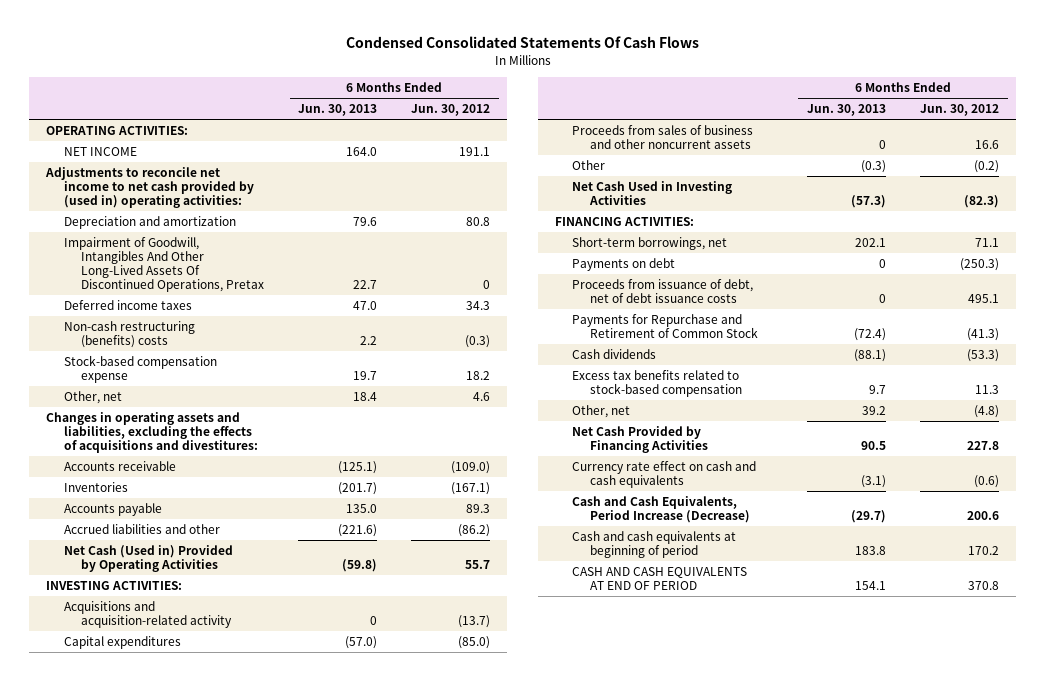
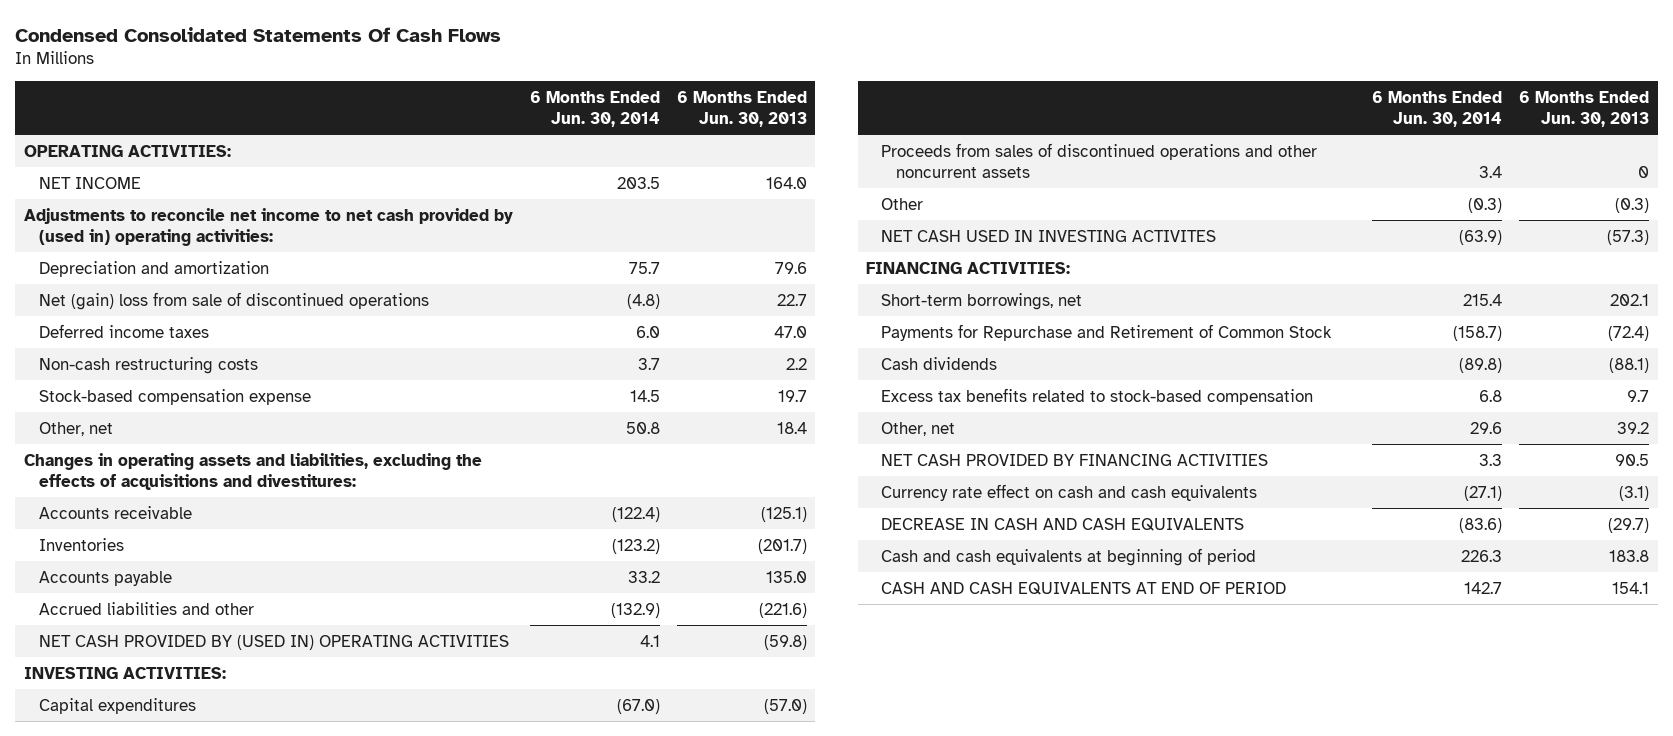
[411,104,491,117] Jun. 30, 2012 -> none
none -> [529,90,660,128] 6 Months Ended Jun. 30, 2014
[63,237,265,293] Impairment of Goodwill, Intangibles And Other Long-Lived Assets Of Discontinued Operations, Pretax -> [38,291,429,310] Net (gain) loss from sale of discontinued operations
[63,321,195,349] Non-cash restructuring (benefits) costs -> [38,356,258,374] Non-cash restructuring costs
[63,545,233,573] Net Cash (Used in) Provided by Operating Activities -> [38,634,509,650] NET CASH PROVIDED BY (USED IN) OPERATING ACTIVITIES
[63,601,233,629] Acquisitions and acquisition-related activity -> none
[572,125,754,150] Proceeds from sales of business and other noncurrent assets -> [881,142,1318,178] Proceeds from sales of discontinued operations and other noncurrent assets
[572,181,733,206] Net Cash Used in Investing Activities -> [881,229,1217,242] NET CASH USED IN INVESTING ACTIVITES
[572,258,676,272] Payments on debt -> none
[572,279,754,304] Proceeds from issuance of debt, net of debt issuance costs -> none
[572,426,708,454] Net Cash Provided by Financing Activities -> [881,453,1269,466] NET CASH PROVIDED BY FINANCING ACTIVITIES
[572,496,750,524] Cash and Cash Equivalents, Period Increase (Decrease) -> [881,517,1245,531] DECREASE IN CASH AND CASH EQUIVALENTS

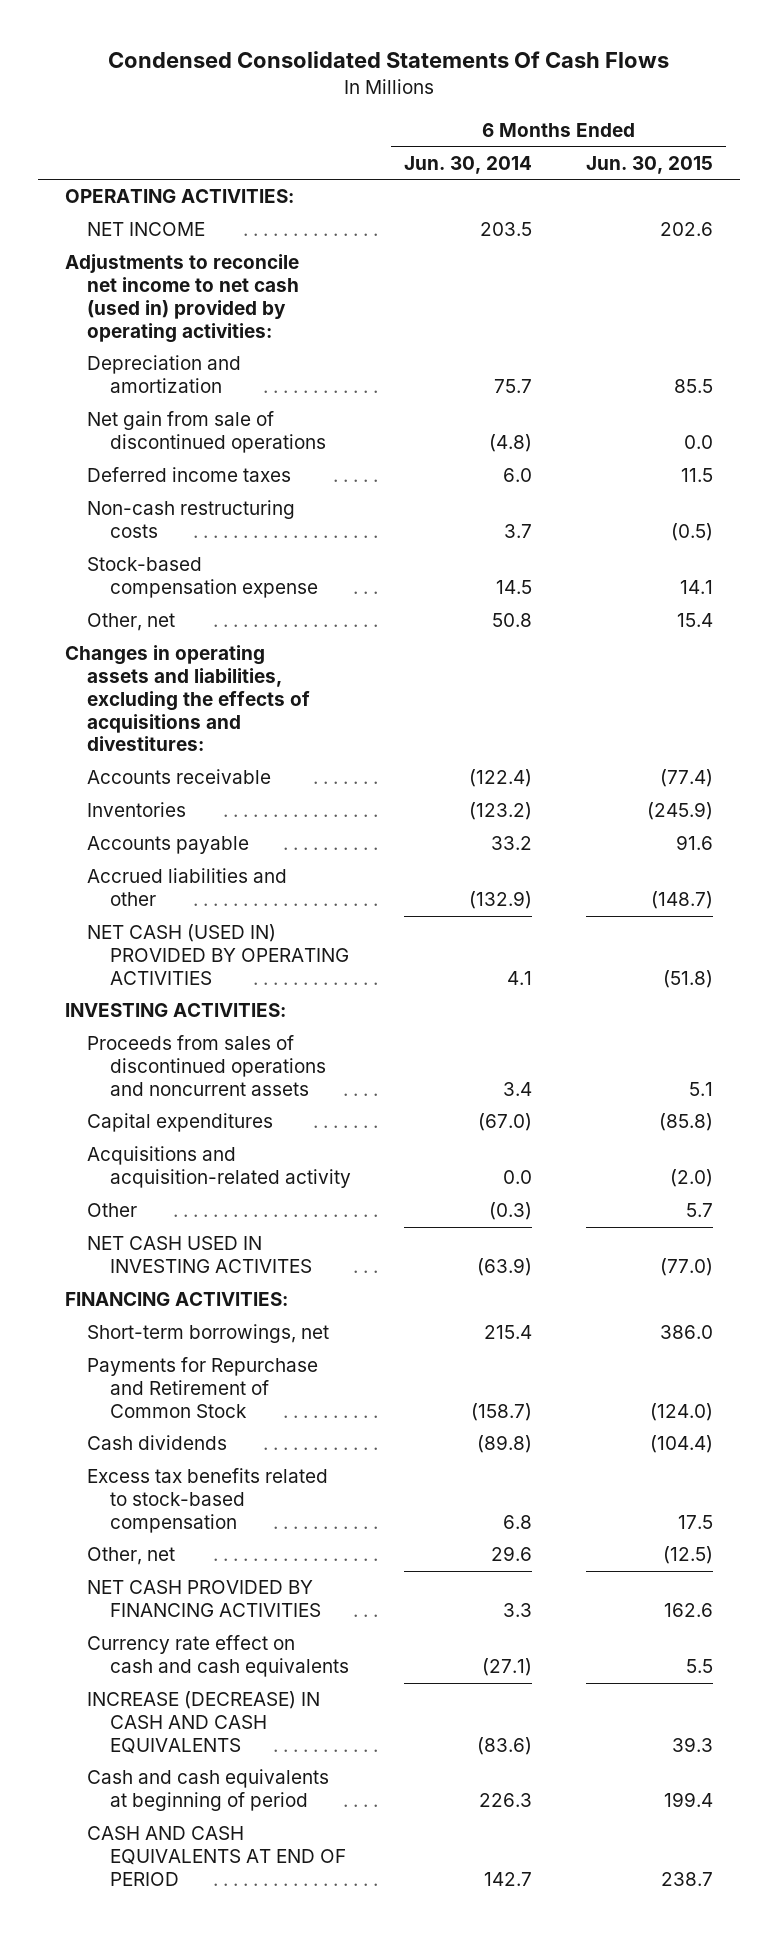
[676,90,807,128] 6 Months Ended Jun. 30, 2013 -> none
none -> [585,155,713,174] Jun. 30, 2015
[23,207,513,246] Adjustments to reconcile net income to net cash provided by (used in) operating activities: -> [65,254,300,343] Adjustments to reconcile net income to net cash (used in) provided by operating activities:
[38,291,429,310] Net (gain) loss from sale of discontinued operations -> [87,411,326,454] Net gain from sale of discontinued operations
[38,634,509,650] NET CASH PROVIDED BY (USED IN) OPERATING ACTIVITIES -> [87,924,349,985] NET CASH (USED IN) PROVIDED BY OPERATING ACTIVITIES
none -> [87,1035,326,1096] Proceeds from sales of discontinued operations and noncurrent assets
[881,142,1318,178] Proceeds from sales of discontinued operations and other noncurrent assets -> none
none -> [87,1146,351,1189] Acquisitions and acquisition-related activity
[881,517,1245,531] DECREASE IN CASH AND CASH EQUIVALENTS -> [87,1691,321,1754] INCREASE (DECREASE) IN CASH AND CASH EQUIVALENTS

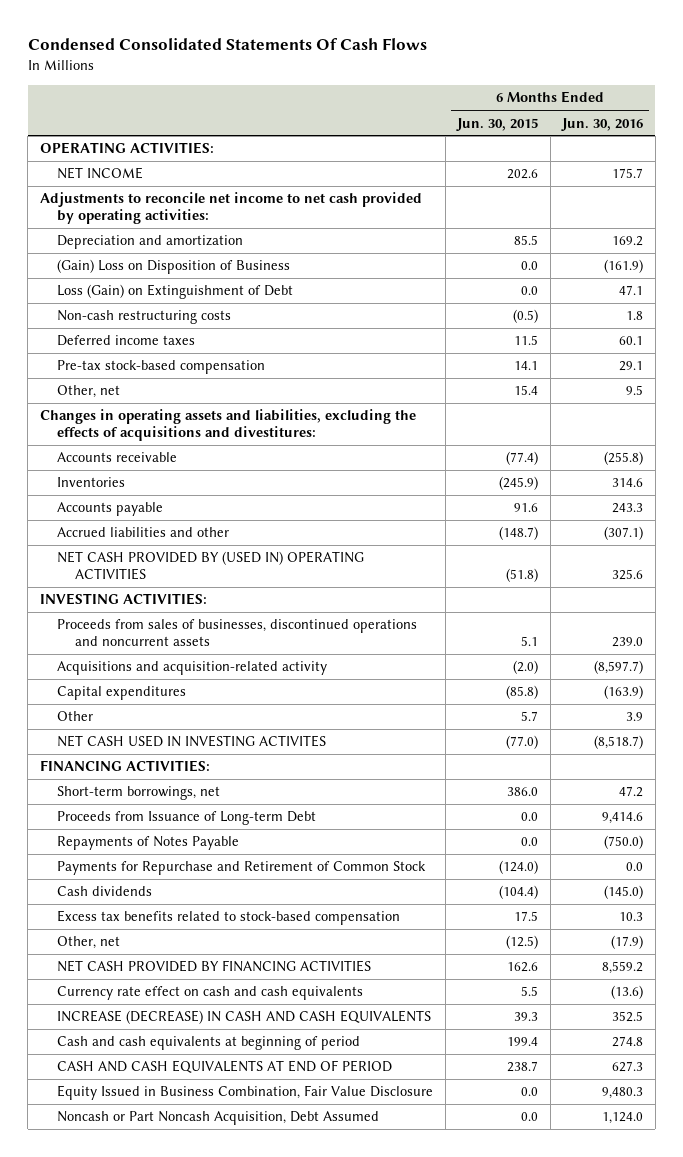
[404,155,533,174] Jun. 30, 2014 -> none
none -> [561,117,644,131] Jun. 30, 2016
[65,254,300,343] Adjustments to reconcile net income to net cash (used in) provided by operating activities: -> [39,192,422,225] Adjustments to reconcile net income to net cash provided by operating activities:
[87,411,326,454] Net gain from sale of discontinued operations -> none
none -> [57,259,291,275] (Gain) Loss on Disposition of Business
none -> [57,284,294,300] Loss (Gain) on Extinguishment of Debt
[87,467,292,483] Deferred income taxes -> [57,335,196,347] Deferred income taxes
[87,557,318,599] Stock-based compensation expense -> [57,360,266,375] Pre-tax stock-based compensation
[87,924,349,985] NET CASH (USED IN) PROVIDED BY OPERATING ACTIVITIES -> [57,551,365,581] NET CASH PROVIDED BY (USED IN) OPERATING ACTIVITIES
[87,1035,326,1096] Proceeds from sales of discontinued operations and noncurrent assets -> [57,619,418,647] Proceeds from sales of businesses, discontinued operations and noncurrent assets
[87,1113,274,1133] Capital expenditures -> [57,686,187,701] Capital expenditures
none -> [57,811,317,826] Proceeds from Issuance of Long-term Debt
none -> [57,836,240,851] Repayments of Notes Payable
none -> [57,1085,434,1101] Equity Issued in Business Combination, Fair Value Disclosure
none -> [57,1111,380,1126] Noncash or Part Noncash Acquisition, Debt Assumed

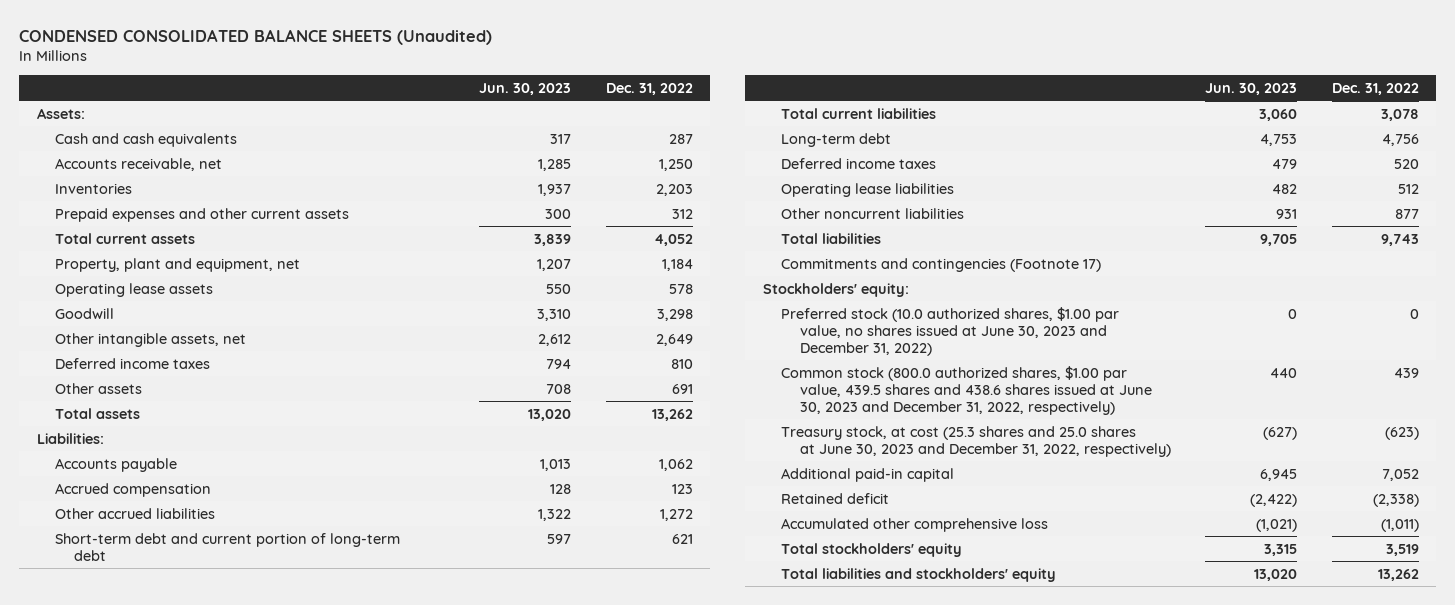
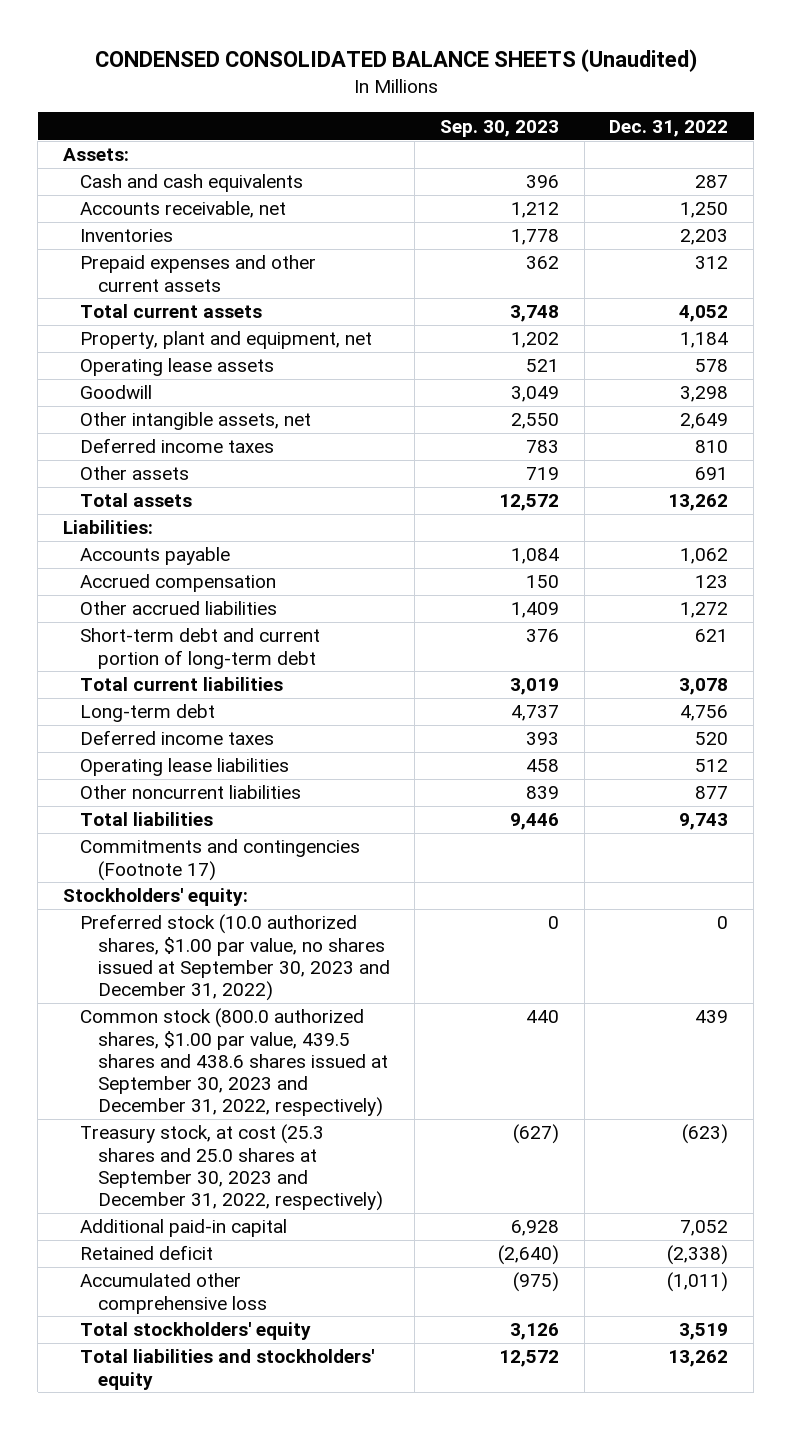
[479,82,572,95] Jun. 30, 2023 -> none
none -> [440,119,560,137] Sep. 30, 2023
[781,306,1120,356] Preferred stock (10.0 authorized shares, $1.00 par value, no shares issued at June 30, 2023 and December 31, 2022) -> [80,914,390,1002] Preferred stock (10.0 authorized shares, $1.00 par value, no shares issued at September 30, 2023 and December 31, 2022)
[781,365,1152,415] Common stock (800.0 authorized shares, $1.00 par value, 439.5 shares and 438.6 shares issued at June 30, 2023 and December 31, 2022, respectively) -> [80,1008,388,1118] Common stock (800.0 authorized shares, $1.00 par value, 439.5 shares and 438.6 shares issued at September 30, 2023 and December 31, 2022, respectively)
[781,425,1171,457] Treasury stock, at cost (25.3 shares and 25.0 shares at June 30, 2023 and December 31, 2022, respectively) -> [80,1124,383,1212] Treasury stock, at cost (25.3 shares and 25.0 shares at September 30, 2023 and December 31, 2022, respectively)

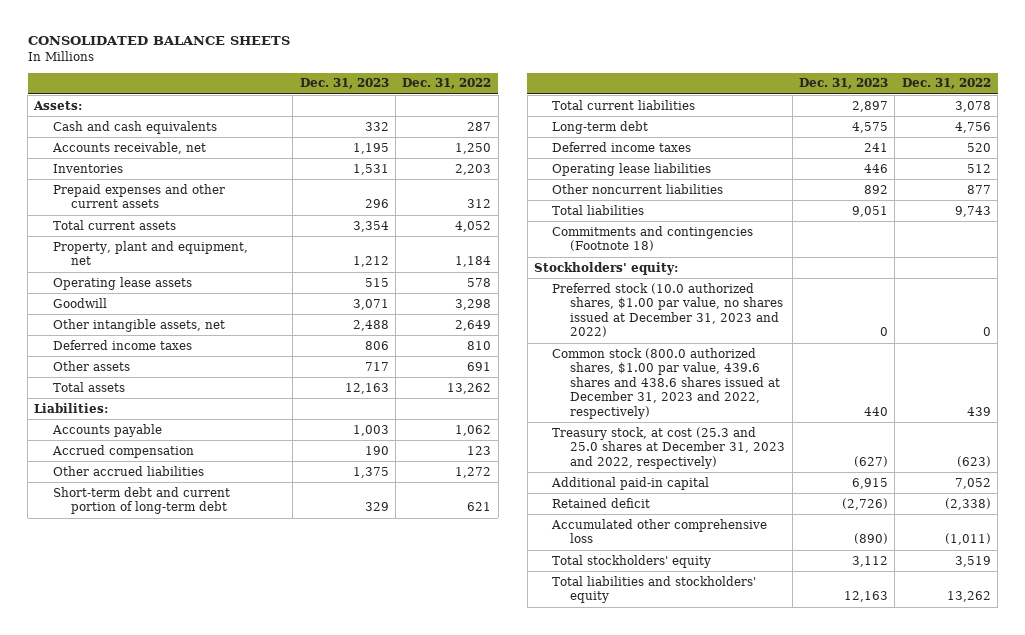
[94,49,697,73] CONDENSED CONSOLIDATED BALANCE SHEETS (Unaudited) -> [27,36,290,46] CONSOLIDATED BALANCE SHEETS
[440,119,560,137] Sep. 30, 2023 -> none
none -> [299,78,389,90] Dec. 31, 2023
[80,839,361,881] Commitments and contingencies (Footnote 17) -> [552,225,754,252] Commitments and contingencies (Footnote 18)
[80,914,390,1002] Preferred stock (10.0 authorized shares, $1.00 par value, no shares issued at September 30, 2023 and December 31, 2022) -> [552,282,784,338] Preferred stock (10.0 authorized shares, $1.00 par value, no shares issued at December 31, 2023 and 2022)
[80,1008,388,1118] Common stock (800.0 authorized shares, $1.00 par value, 439.5 shares and 438.6 shares issued at September 30, 2023 and December 31, 2022, respectively) -> [552,347,781,419] Common stock (800.0 authorized shares, $1.00 par value, 439.6 shares and 438.6 shares issued at December 31, 2023 and 2022, respectively)
[80,1124,383,1212] Treasury stock, at cost (25.3 shares and 25.0 shares at September 30, 2023 and December 31, 2022, respectively) -> [552,426,786,469] Treasury stock, at cost (25.3 and 25.0 shares at December 31, 2023 and 2022, respectively)

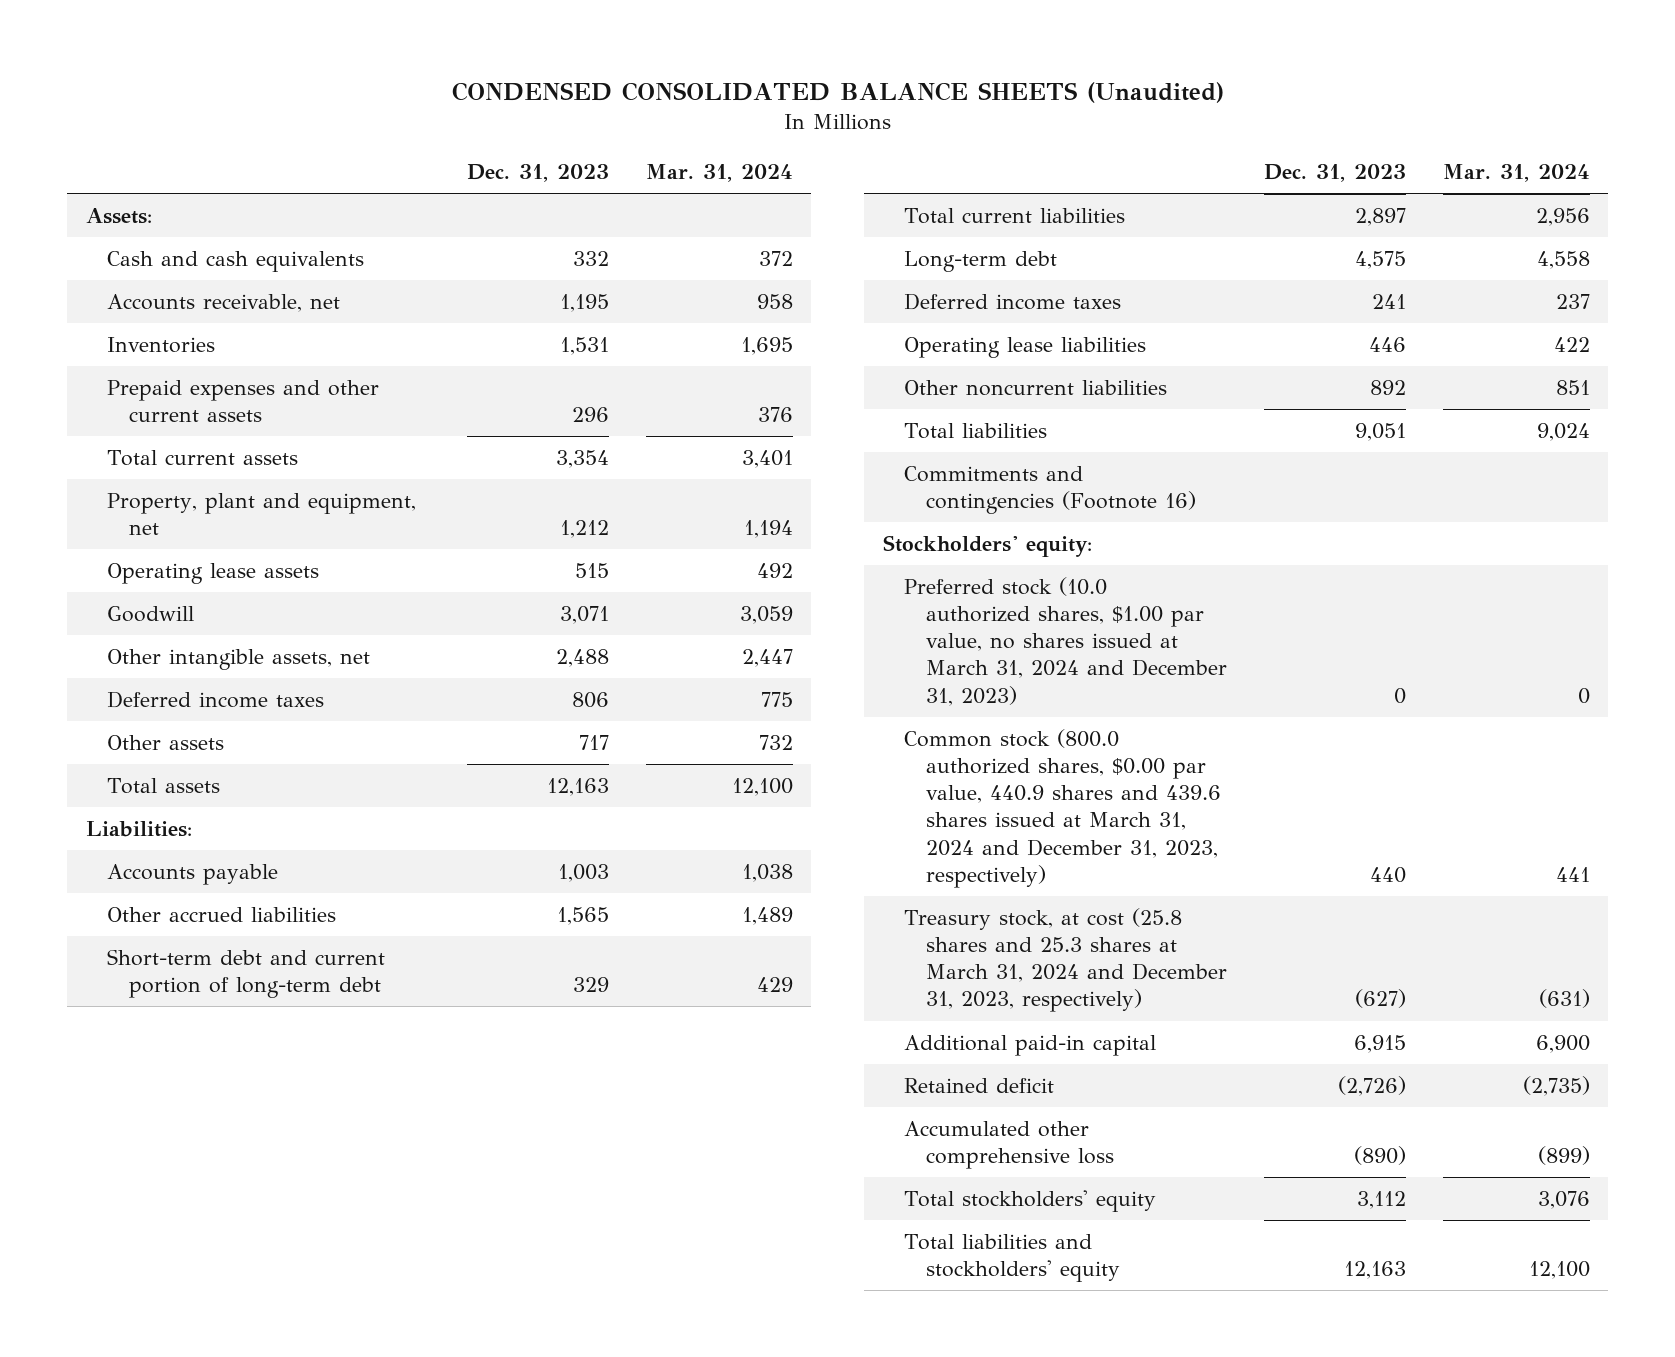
[27,36,290,46] CONSOLIDATED BALANCE SHEETS -> [451,82,1224,104] CONDENSED CONSOLIDATED BALANCE SHEETS (Unaudited)
[402,78,492,90] Dec. 31, 2022 -> none
none -> [645,163,793,182] Mar. 31, 2024
[51,444,194,458] Accrued compensation -> none
[352,466,389,478] 1,375 -> [556,906,609,925] 1,565
[552,225,754,252] Commitments and contingencies (Footnote 18) -> [904,465,1196,514] Commitments and contingencies (Footnote 16)
[552,282,784,338] Preferred stock (10.0 authorized shares, $1.00 par value, no shares issued at December 31, 2023 and 2022) -> [904,576,1227,706] Preferred stock (10.0 authorized shares, $1.00 par value, no shares issued at March 31, 2024 and December 31, 2023)
[552,347,781,419] Common stock (800.0 authorized shares, $1.00 par value, 439.6 shares and 438.6 shares issued at December 31, 2023 and 2022, respectively) -> [904,728,1221,888] Common stock (800.0 authorized shares, $0.00 par value, 440.9 shares and 439.6 shares issued at March 31, 2024 and December 31, 2023, respectively)
[552,426,786,469] Treasury stock, at cost (25.3 and 25.0 shares at December 31, 2023 and 2022, respectively) -> [904,907,1227,1013] Treasury stock, at cost (25.8 shares and 25.3 shares at March 31, 2024 and December 31, 2023, respectively)

